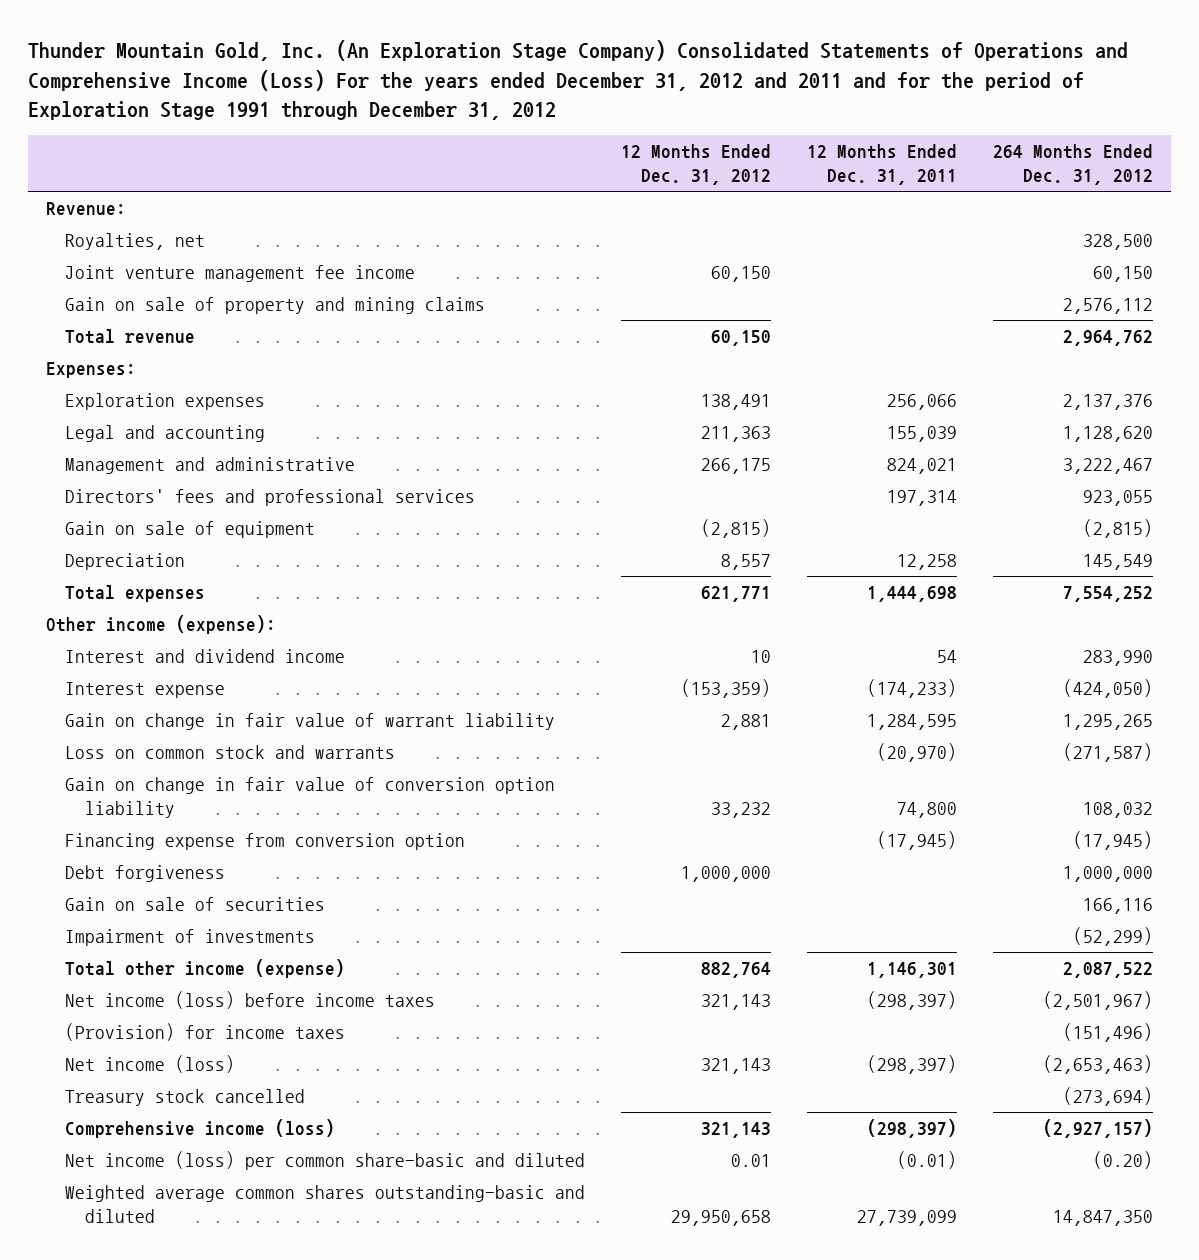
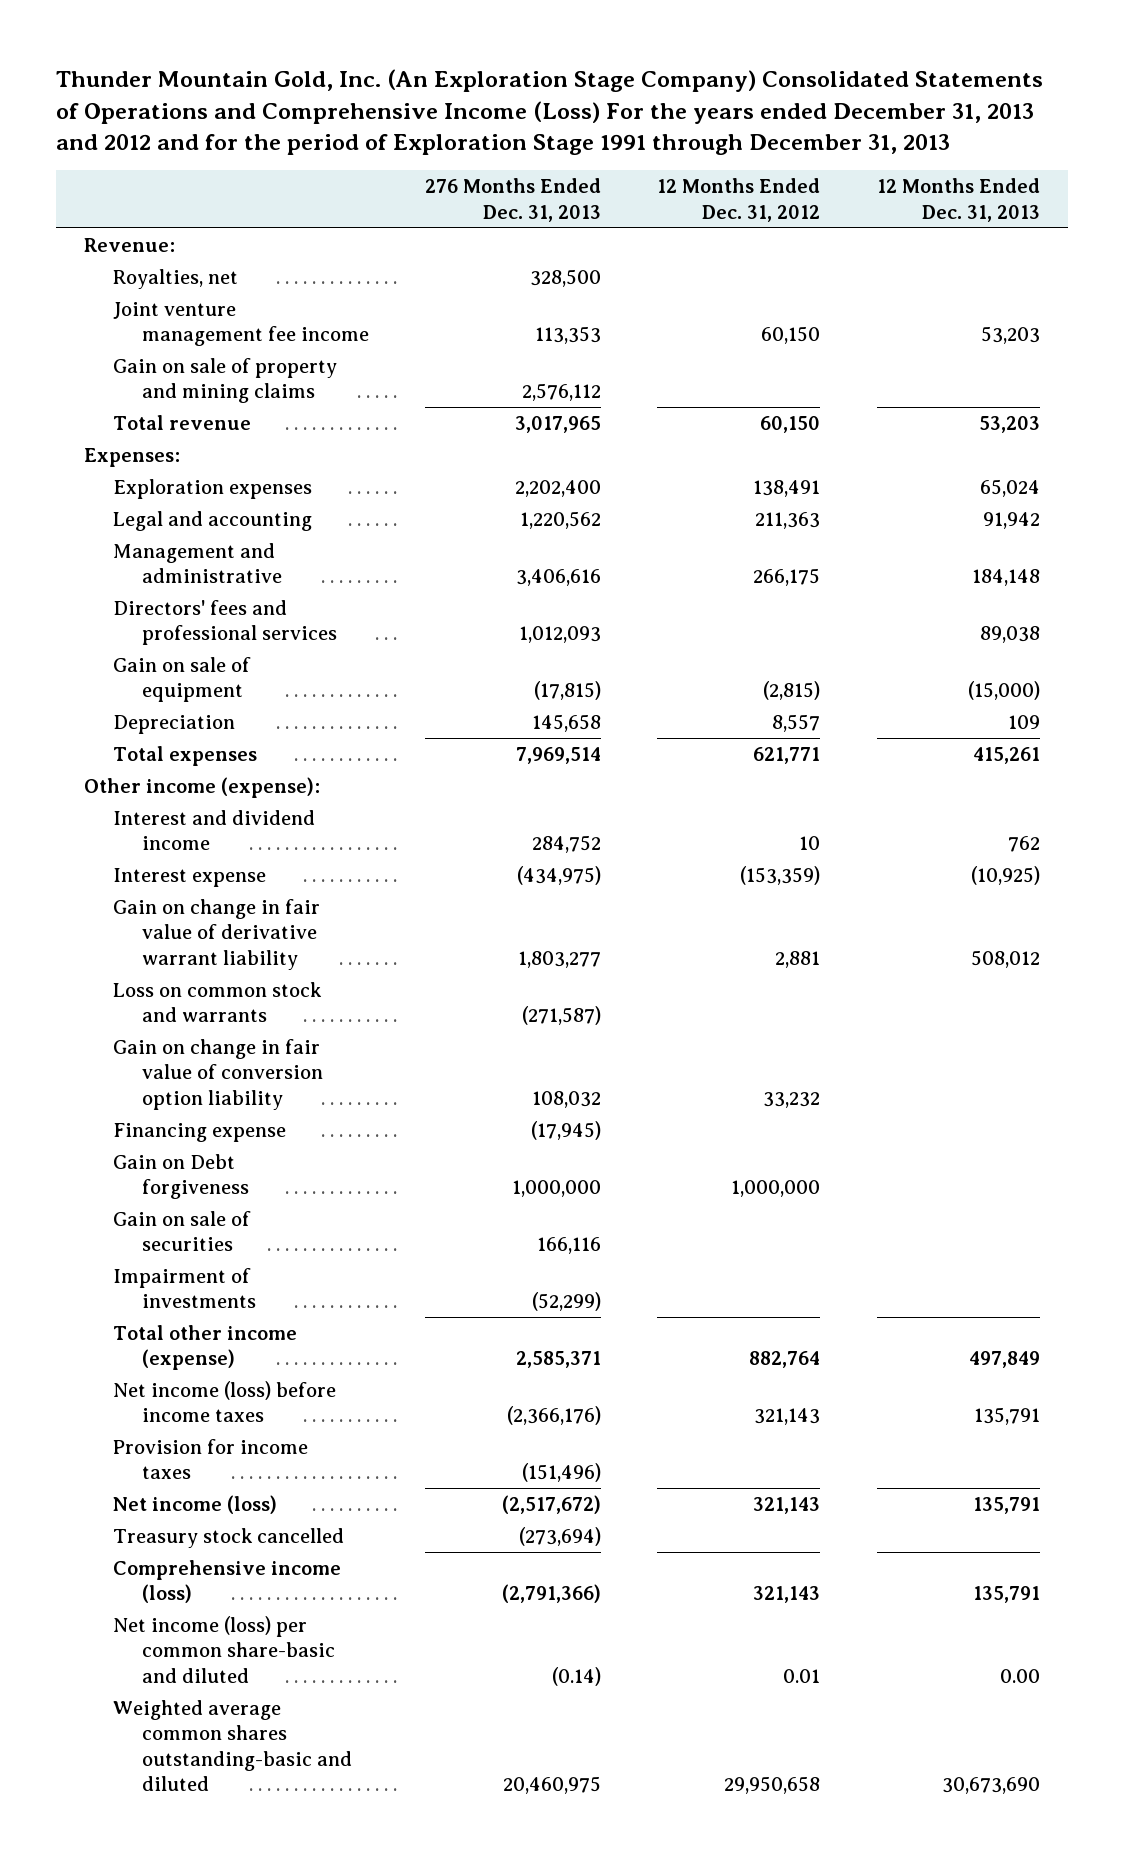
[27,40,1128,121] Thunder Mountain Gold, Inc. (An Exploration Stage Company) Consolidated Statements of Operations and Comprehensive Income (Loss) For the years ended December 31, 2012 and 2011 and for the period of Exploration Stage 1991 through December 31, 2012 -> [56,69,1044,156] Thunder Mountain Gold, Inc. (An Exploration Stage Company) Consolidated Statements of Operations and Comprehensive Income (Loss) For the years ended December 31, 2013 and 2012 and for the period of Exploration Stage 1991 through December 31, 2013
[807,144,958,185] 12 Months Ended Dec. 31, 2011 -> none
[993,144,1154,185] 264 Months Ended Dec. 31, 2012 -> none
none -> [425,178,602,222] 276 Months Ended Dec. 31, 2013
none -> [876,178,1040,222] 12 Months Ended Dec. 31, 2013
[65,713,556,731] Gain on change in fair value of warrant liability -> [112,898,320,970] Gain on change in fair value of derivative warrant liability
[65,833,466,851] Financing expense from conversion option -> [112,1122,286,1142] Financing expense
[65,865,226,883] Debt forgiveness -> [112,1153,249,1200] Gain on Debt forgiveness
[65,1023,346,1042] (Provision) for income taxes -> [112,1438,308,1480] Provision for income taxes

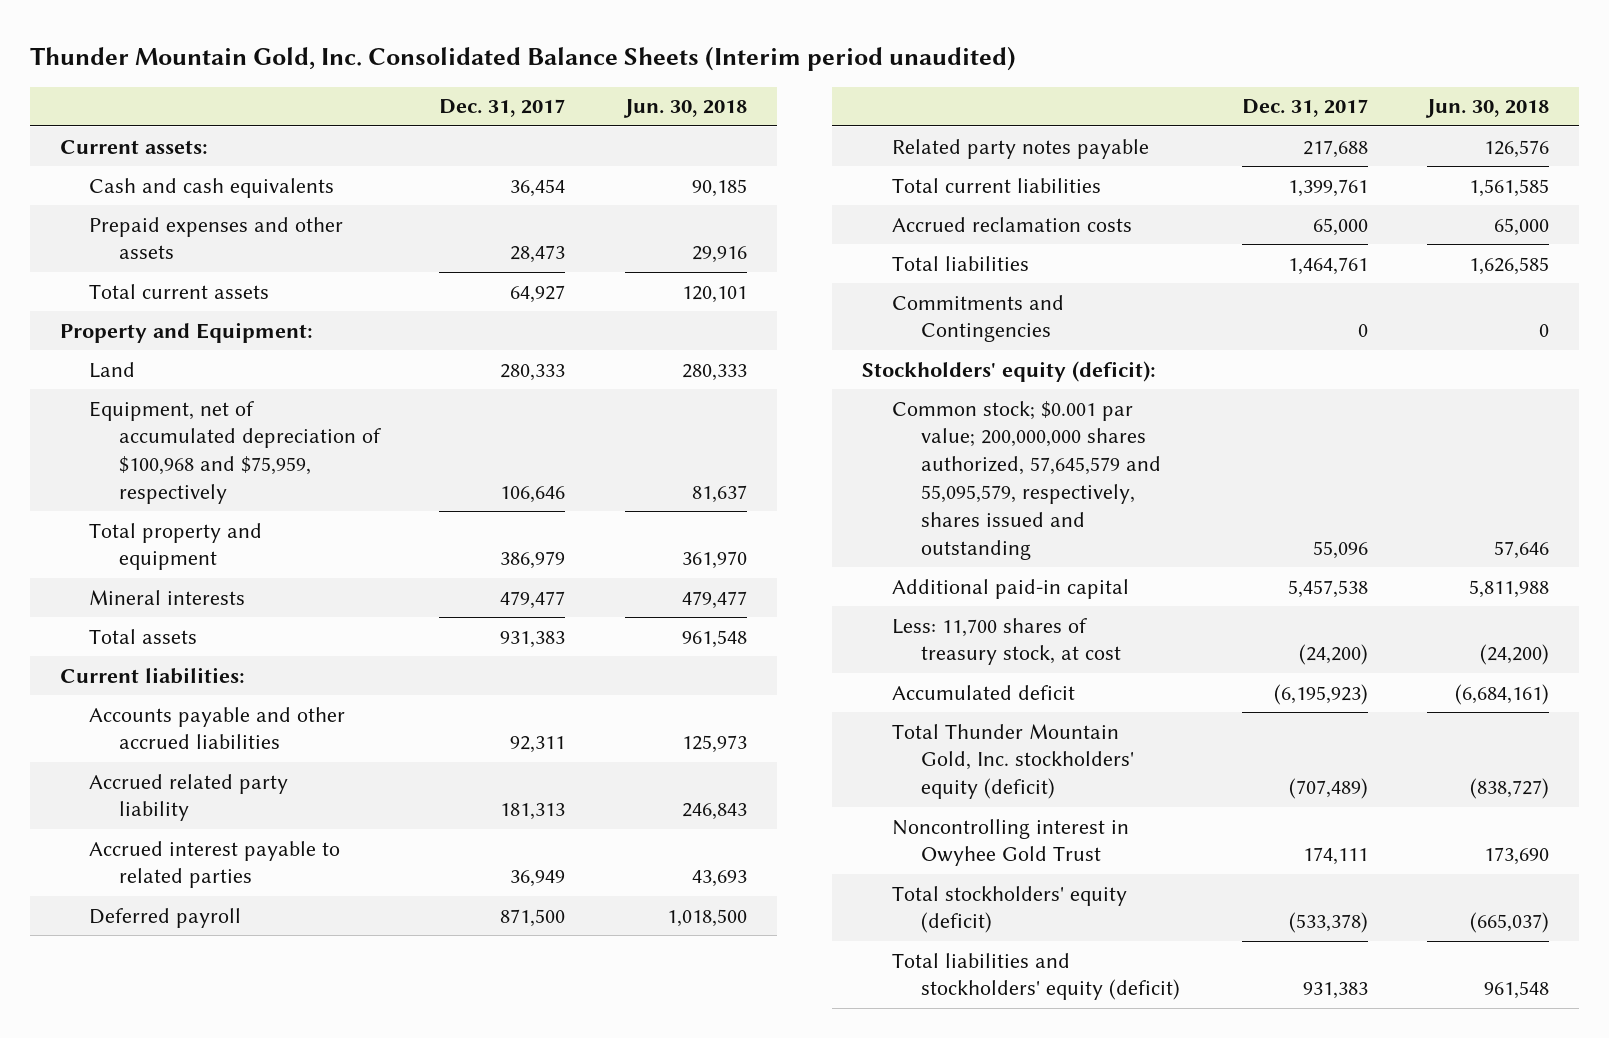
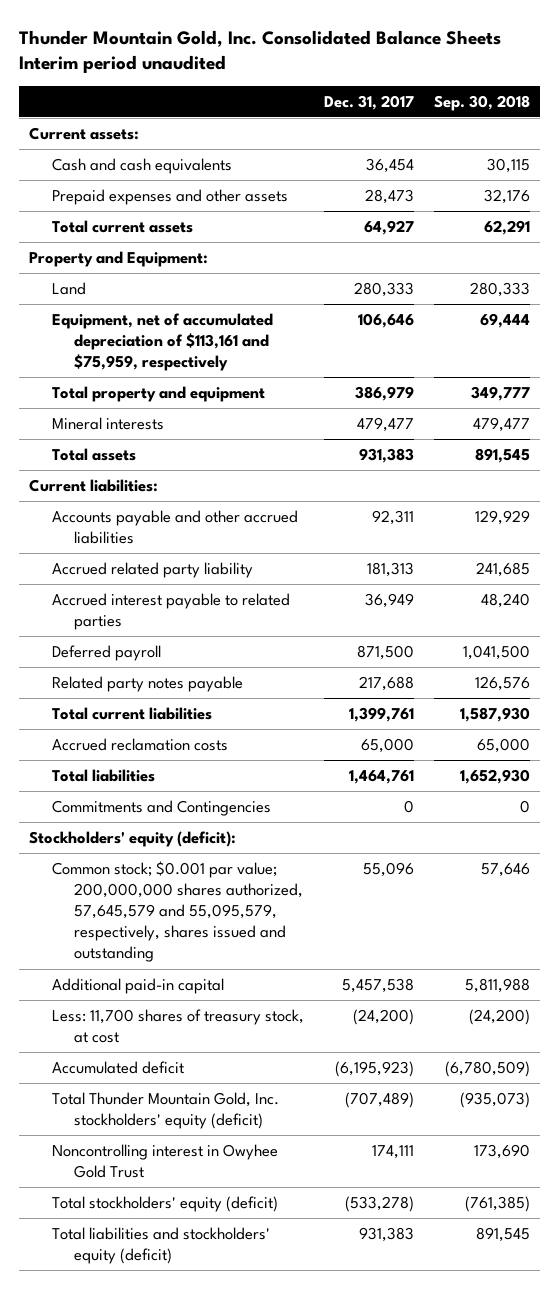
[30,45,1017,71] Thunder Mountain Gold, Inc. Consolidated Balance Sheets (Interim period unaudited) -> [18,30,501,74] Thunder Mountain Gold, Inc. Consolidated Balance Sheets Interim period unaudited
[622,99,747,119] Jun. 30, 2018 -> none
none -> [433,94,530,111] Sep. 30, 2018
[89,400,381,505] Equipment, net of accumulated depreciation of $100,968 and $75,959, respectively -> [51,312,273,372] Equipment, net of accumulated depreciation of $113,161 and $75,959, respectively
[1288,912,1368,934] (533,378) -> [344,1195,414,1212] (533,278)

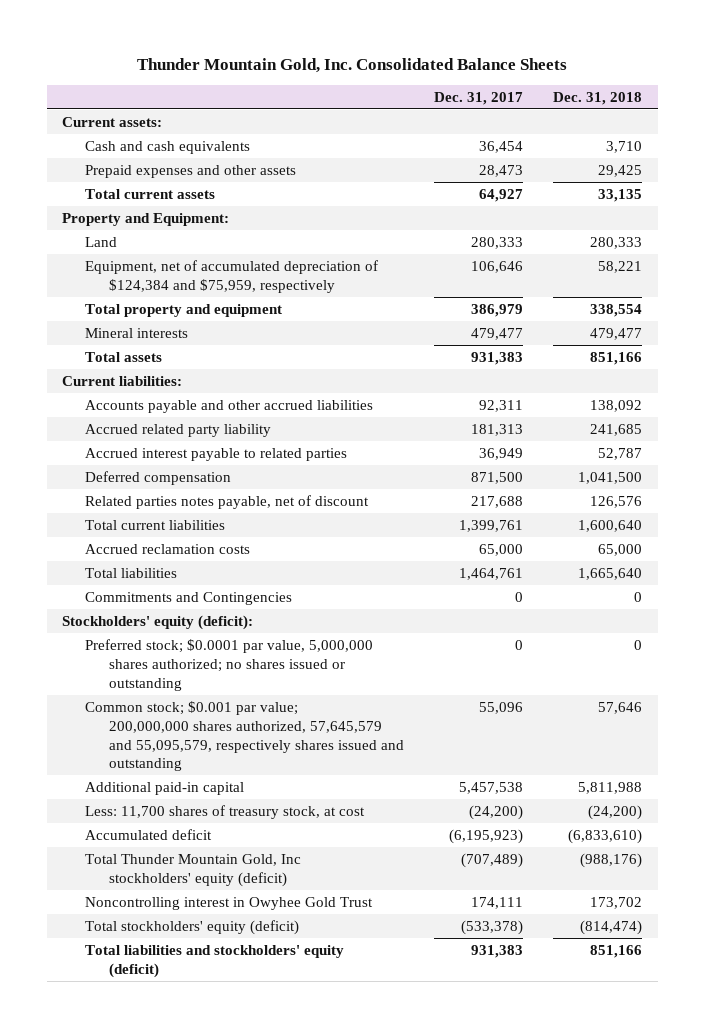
[18,30,501,74] Thunder Mountain Gold, Inc. Consolidated Balance Sheets Interim period unaudited -> [137,58,568,74] Thunder Mountain Gold, Inc. Consolidated Balance Sheets
[433,94,530,111] Sep. 30, 2018 -> none
none -> [553,91,643,105] Dec. 31, 2018
[51,312,273,372] Equipment, net of accumulated depreciation of $113,161 and $75,959, respectively -> [85,259,379,293] Equipment, net of accumulated depreciation of $124,384 and $75,959, respectively
[51,644,161,661] Deferred payroll -> [85,470,232,485] Deferred compensation
[51,675,243,692] Related party notes payable -> [85,494,370,509] Related parties notes payable, net of discount
none -> [85,638,374,691] Preferred stock; $0.0001 par value, 5,000,000 shares authorized; no shares issued or outstanding
[51,860,304,963] Common stock; $0.001 par value; 200,000,000 shares authorized, 57,645,579 and 55,095,579, respectively, shares issued and outstanding -> [85,700,404,772] Common stock; $0.001 par value; 200,000,000 shares authorized, 57,645,579 and 55,095,579, respectively shares issued and outstanding
[51,1091,279,1130] Total Thunder Mountain Gold, Inc. stockholders' equity (deficit) -> [85,853,302,887] Total Thunder Mountain Gold, Inc stockholders' equity (deficit)
[344,1195,414,1212] (533,278) -> [461,919,524,935] (533,378)

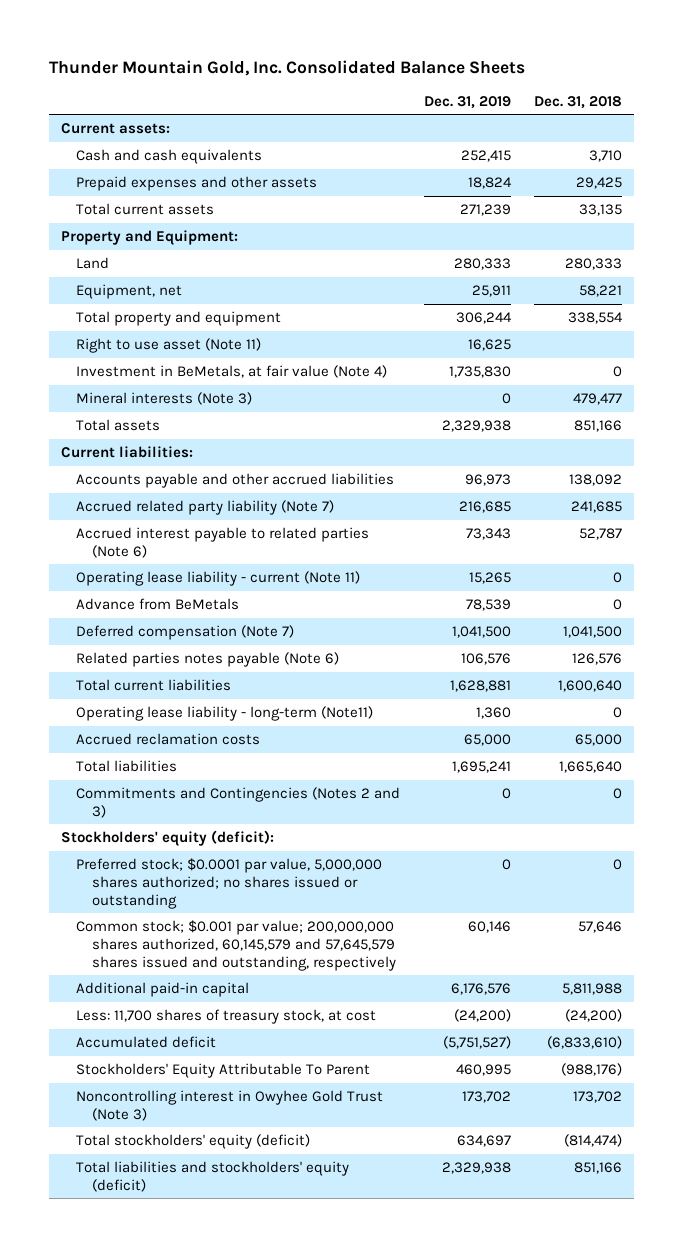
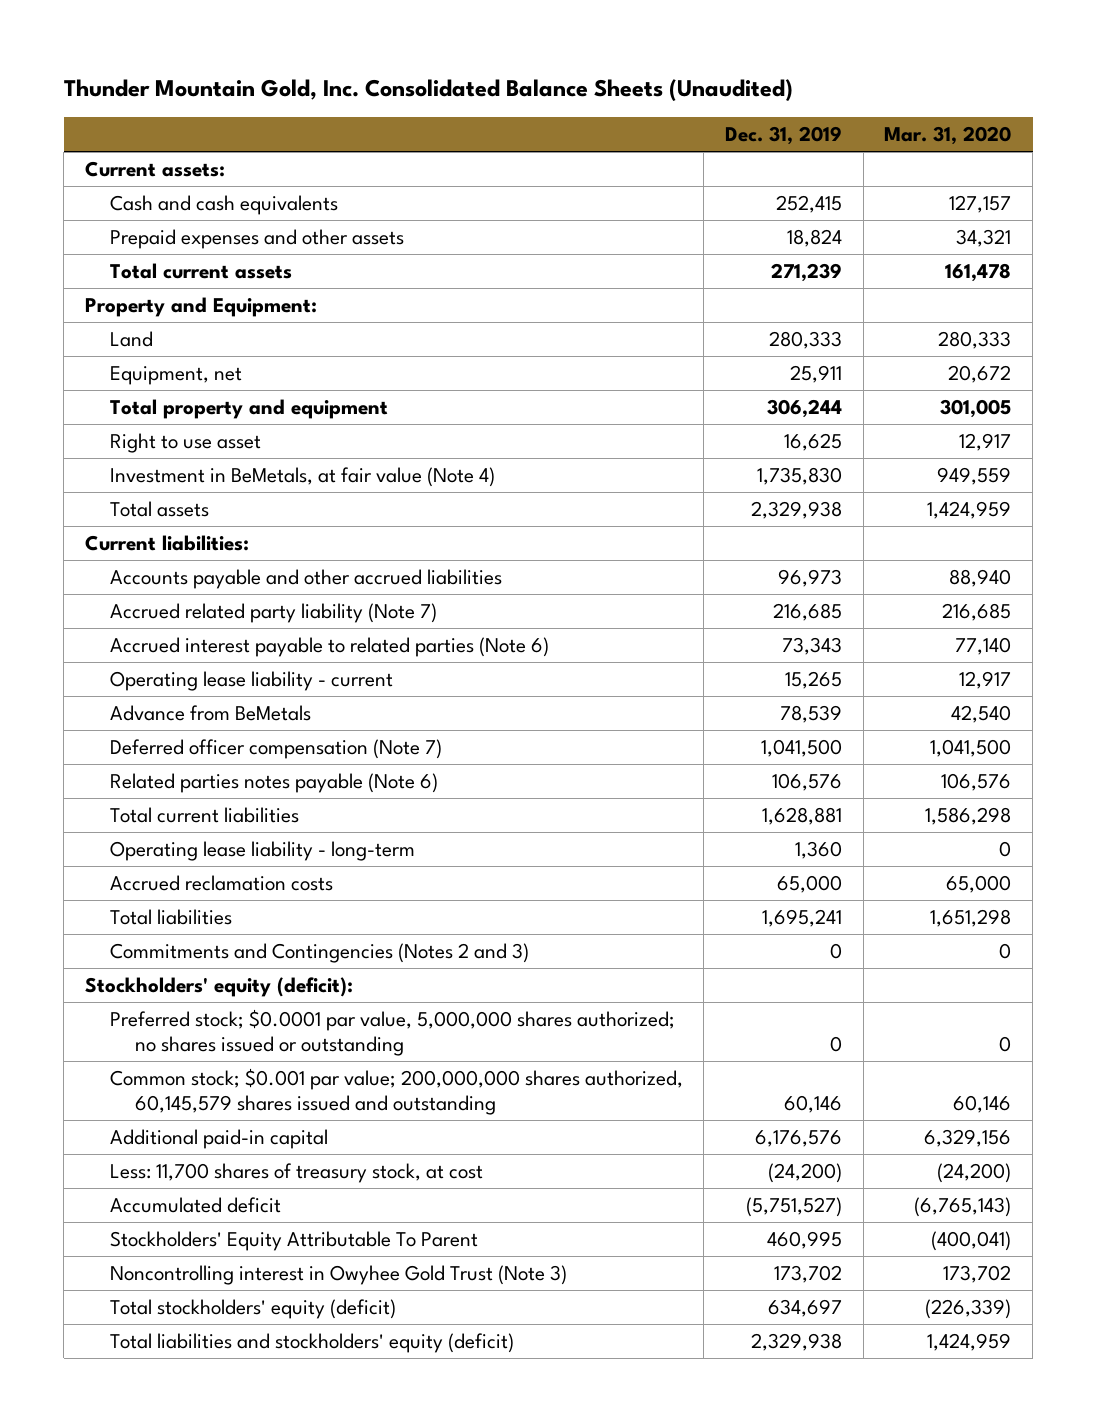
[49,59,526,76] Thunder Mountain Gold, Inc. Consolidated Balance Sheets -> [63,79,793,102] Thunder Mountain Gold, Inc. Consolidated Balance Sheets (Unaudited)
[533,95,622,109] Dec. 31, 2018 -> none
none -> [884,126,1012,146] Mar. 31, 2020
[76,338,262,354] Right to use asset (Note 11) -> [109,432,261,453] Right to use asset
[76,392,253,406] Mineral interests (Note 3) -> none
[76,571,361,587] Operating lease liability - current (Note 11) -> [109,670,393,691] Operating lease liability - current
[76,625,295,641] Deferred compensation (Note 7) -> [109,738,442,759] Deferred officer compensation (Note 7)
[76,706,374,722] Operating lease liability - long-term (Note11) -> [109,840,415,861] Operating lease liability - long-term
[76,920,396,971] Common stock; $0.001 par value; 200,000,000 shares authorized, 60,145,579 and 57,645,579 shares issued and outstanding, respectively -> [109,1067,683,1116] Common stock; $0.001 par value; 200,000,000 shares authorized, 60,145,579 shares issued and outstanding

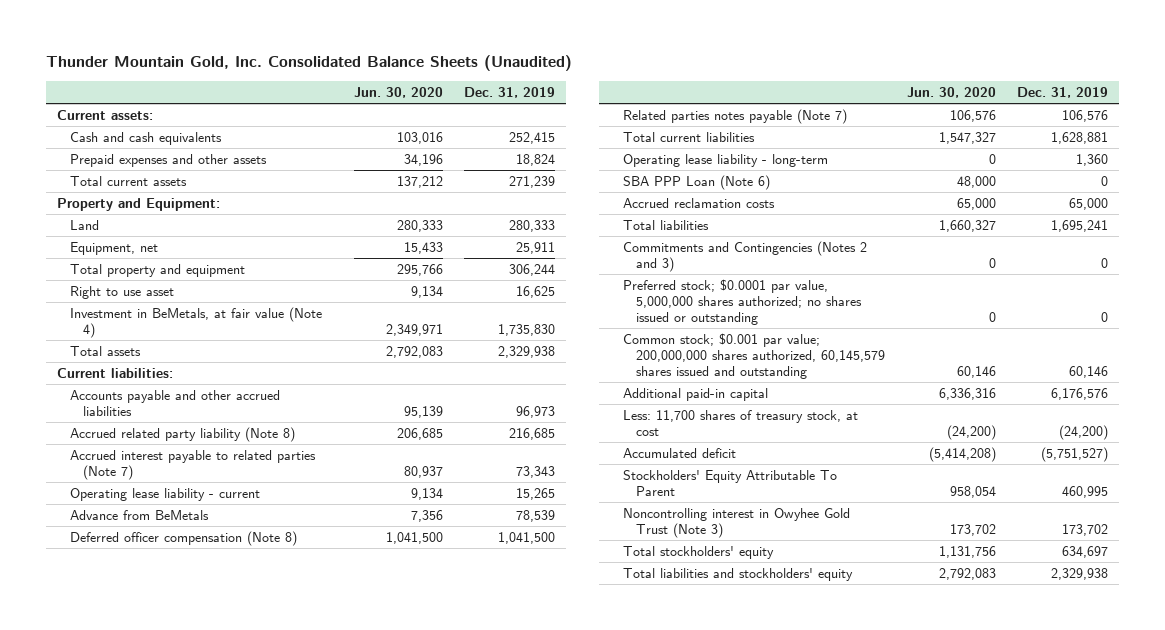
[884,126,1012,146] Mar. 31, 2020 -> none
none -> [353,86,443,98] Jun. 30, 2020
[109,602,437,623] Accrued related party liability (Note 7) -> [70,426,296,442] Accrued related party liability (Note 8)
[109,636,549,657] Accrued interest payable to related parties (Note 6) -> [70,449,317,480] Accrued interest payable to related parties (Note 7)
[109,738,442,759] Deferred officer compensation (Note 7) -> [70,530,298,546] Deferred officer compensation (Note 8)
[109,772,438,793] Related parties notes payable (Note 6) -> [623,108,848,124] Related parties notes payable (Note 7)
none -> [623,174,771,190] SBA PPP Loan (Note 6)
[84,976,353,997] Stockholders' equity (deficit): -> none
[109,1298,396,1319] Total stockholders' equity (deficit) -> [623,545,775,559] Total stockholders' equity
[109,1332,514,1353] Total liabilities and stockholders' equity (deficit) -> [623,567,854,581] Total liabilities and stockholders' equity

